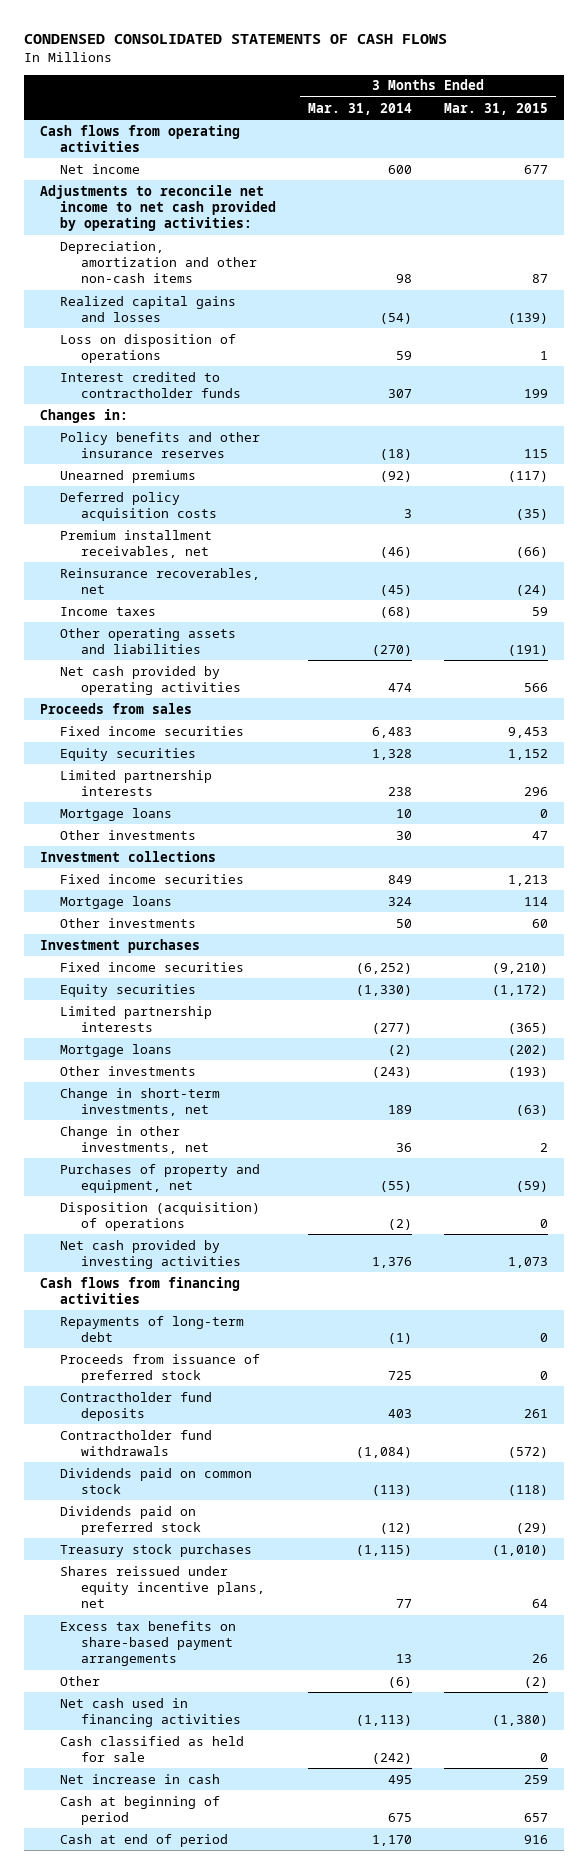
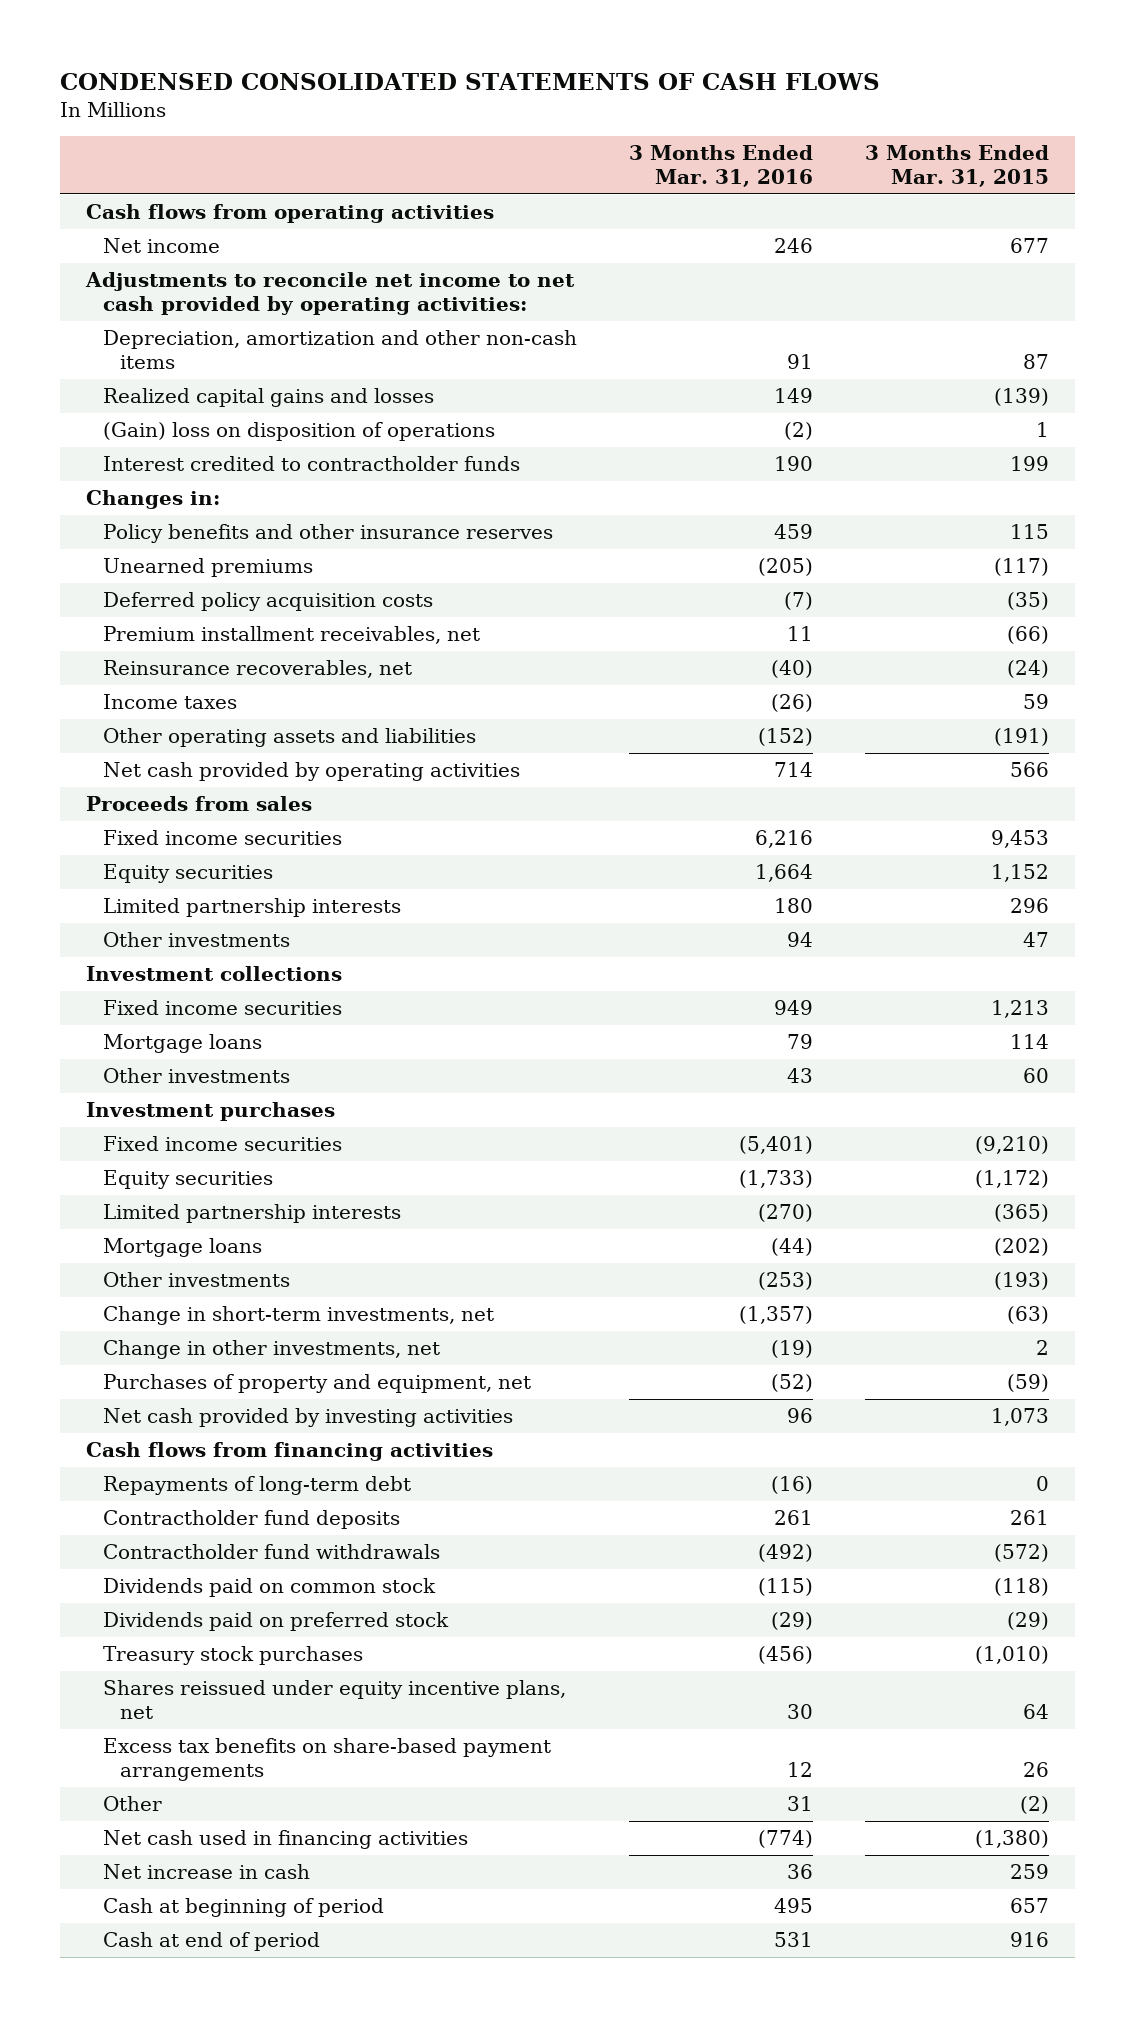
[308,102,413,115] Mar. 31, 2014 -> none
none -> [629,145,814,187] 3 Months Ended Mar. 31, 2016
[60,333,237,363] Loss on disposition of operations -> [102,422,495,442] (Gain) loss on disposition of operations
[60,807,173,821] Mortgage loans -> none
[60,1201,261,1231] Disposition (acquisition) of operations -> none
[60,1353,261,1383] Proceeds from issuance of preferred stock -> none
[60,1735,245,1762] Cash classified as held for sale -> none

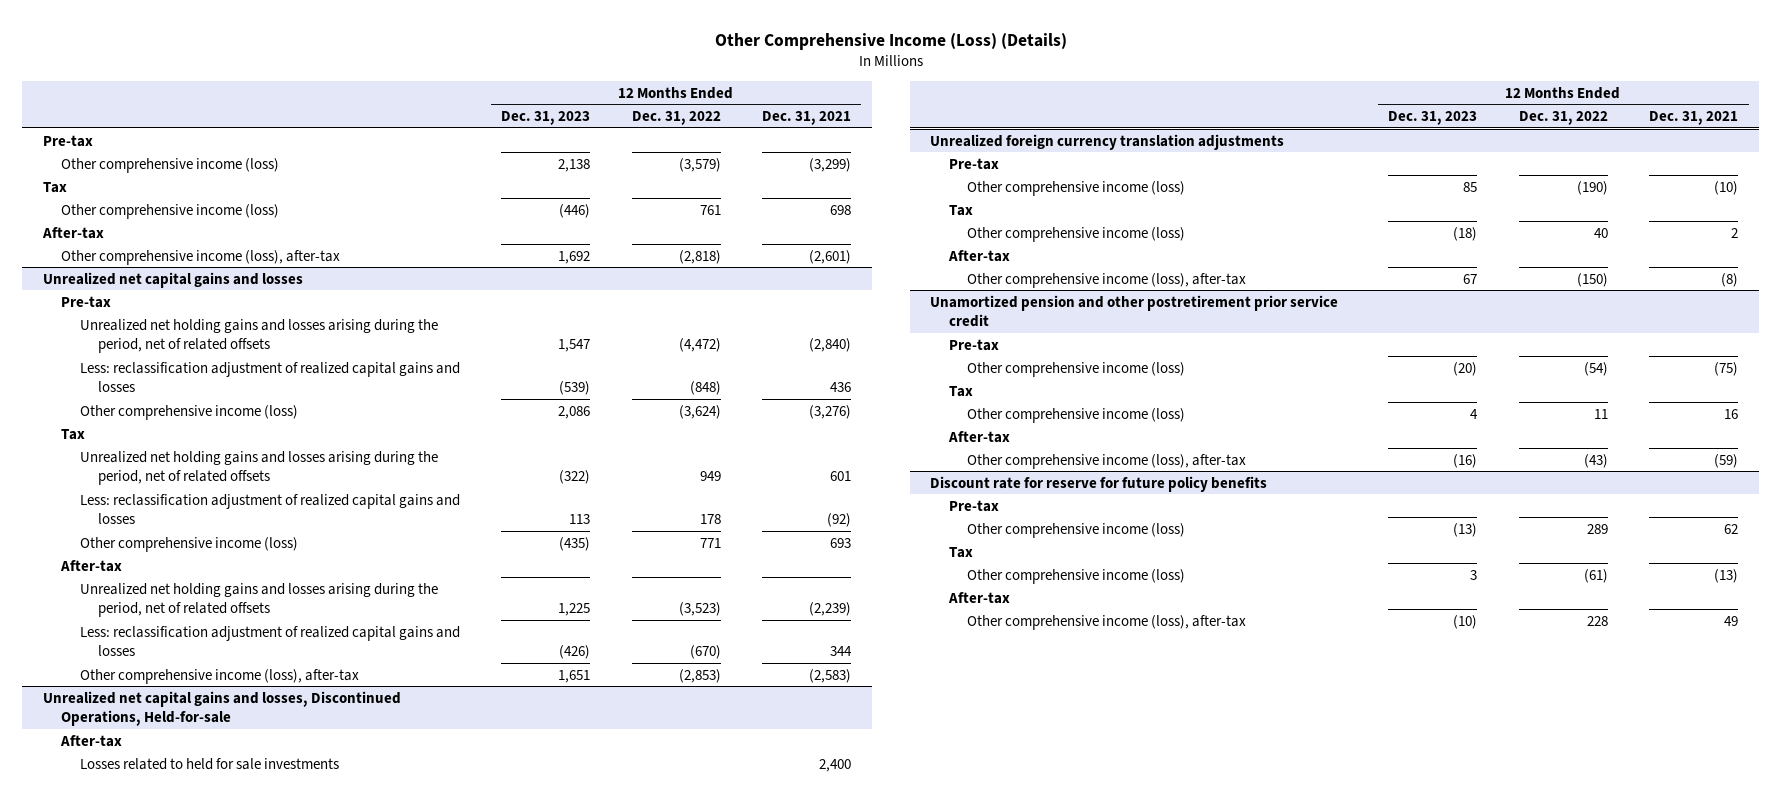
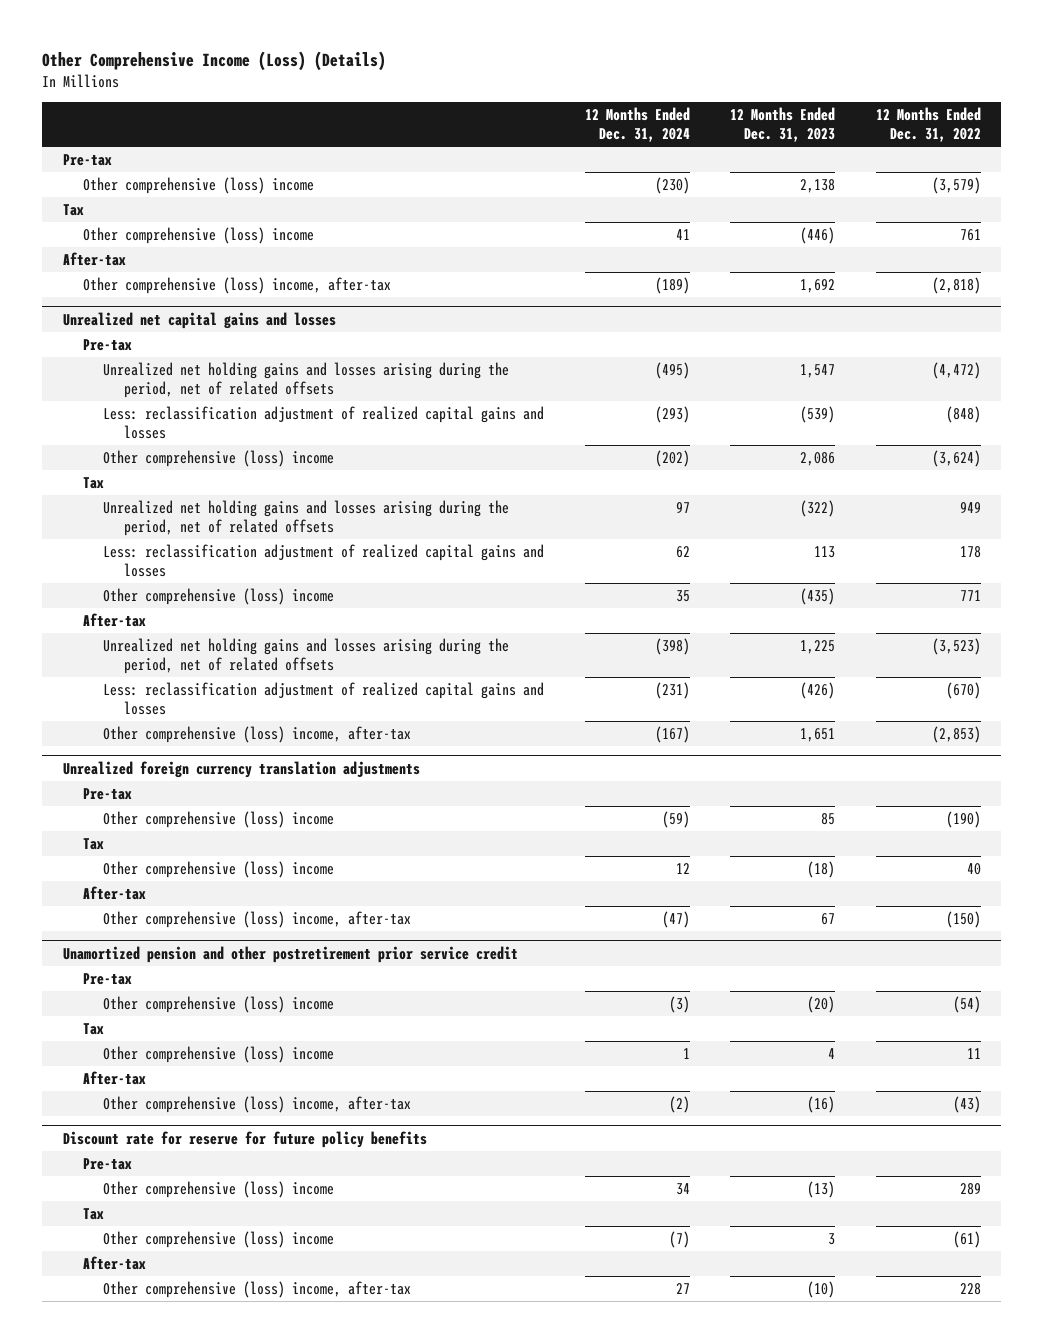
[762,111,852,126] Dec. 31, 2021 -> none
none -> [584,106,690,143] 12 Months Ended Dec. 31, 2024
[61,157,280,173] Other comprehensive income (loss) -> [82,176,314,194] Other comprehensive (loss) income
[61,203,280,219] Other comprehensive income (loss) -> [82,226,314,244] Other comprehensive (loss) income
[61,249,341,265] Other comprehensive income (loss), after-tax -> [82,276,391,294] Other comprehensive (loss) income, after-tax
[79,404,298,420] Other comprehensive income (loss) -> [103,449,335,467] Other comprehensive (loss) income
[79,536,298,552] Other comprehensive income (loss) -> [103,587,335,605] Other comprehensive (loss) income
[42,690,401,727] Unrealized net capital gains and losses, Discontinued Operations, Held-for-sale -> none
[60,734,123,747] After-tax -> none
[79,757,339,770] Losses related to held for sale investments -> none
[79,668,359,684] Other comprehensive income (loss), after-tax -> [103,725,412,743] Other comprehensive (loss) income, after-tax
[966,180,1185,196] Other comprehensive income (loss) -> [103,810,335,828] Other comprehensive (loss) income
[966,226,1185,242] Other comprehensive income (loss) -> [103,860,335,878] Other comprehensive (loss) income
[966,272,1246,288] Other comprehensive income (loss), after-tax -> [103,910,412,928] Other comprehensive (loss) income, after-tax
[966,361,1185,377] Other comprehensive income (loss) -> [103,995,335,1013] Other comprehensive (loss) income
[966,407,1185,423] Other comprehensive income (loss) -> [103,1045,335,1063] Other comprehensive (loss) income
[966,453,1246,469] Other comprehensive income (loss), after-tax -> [103,1095,412,1113] Other comprehensive (loss) income, after-tax
[966,522,1185,538] Other comprehensive income (loss) -> [103,1180,335,1198] Other comprehensive (loss) income
[966,568,1185,584] Other comprehensive income (loss) -> [103,1230,335,1248] Other comprehensive (loss) income
[966,614,1246,630] Other comprehensive income (loss), after-tax -> [103,1280,412,1298] Other comprehensive (loss) income, after-tax

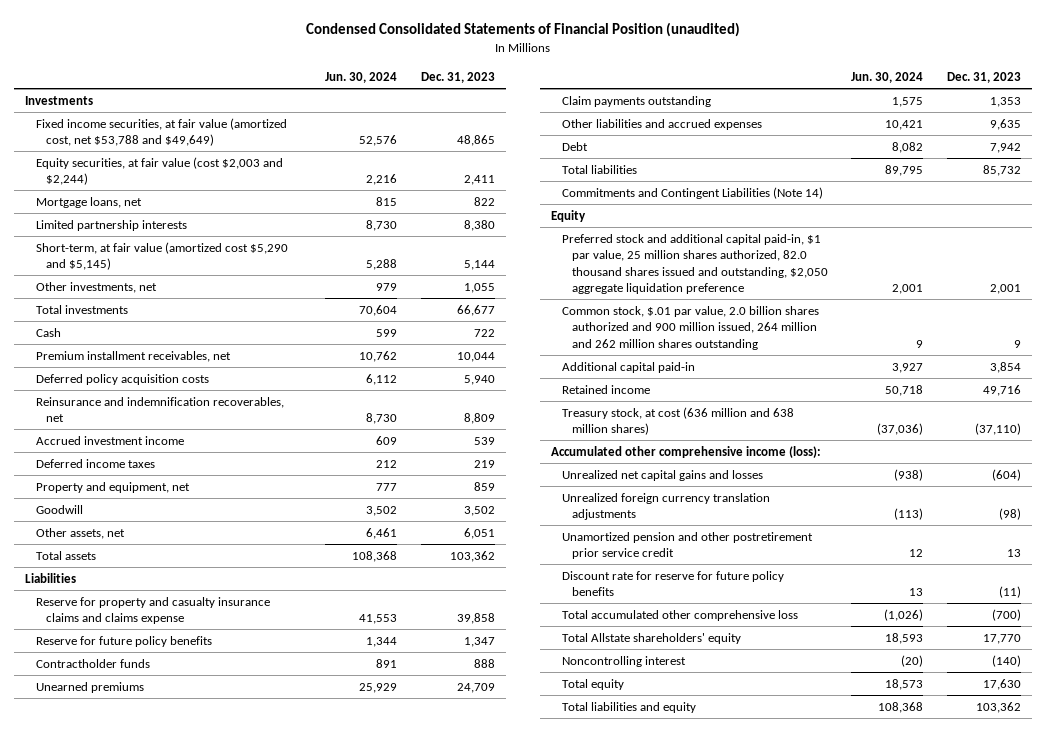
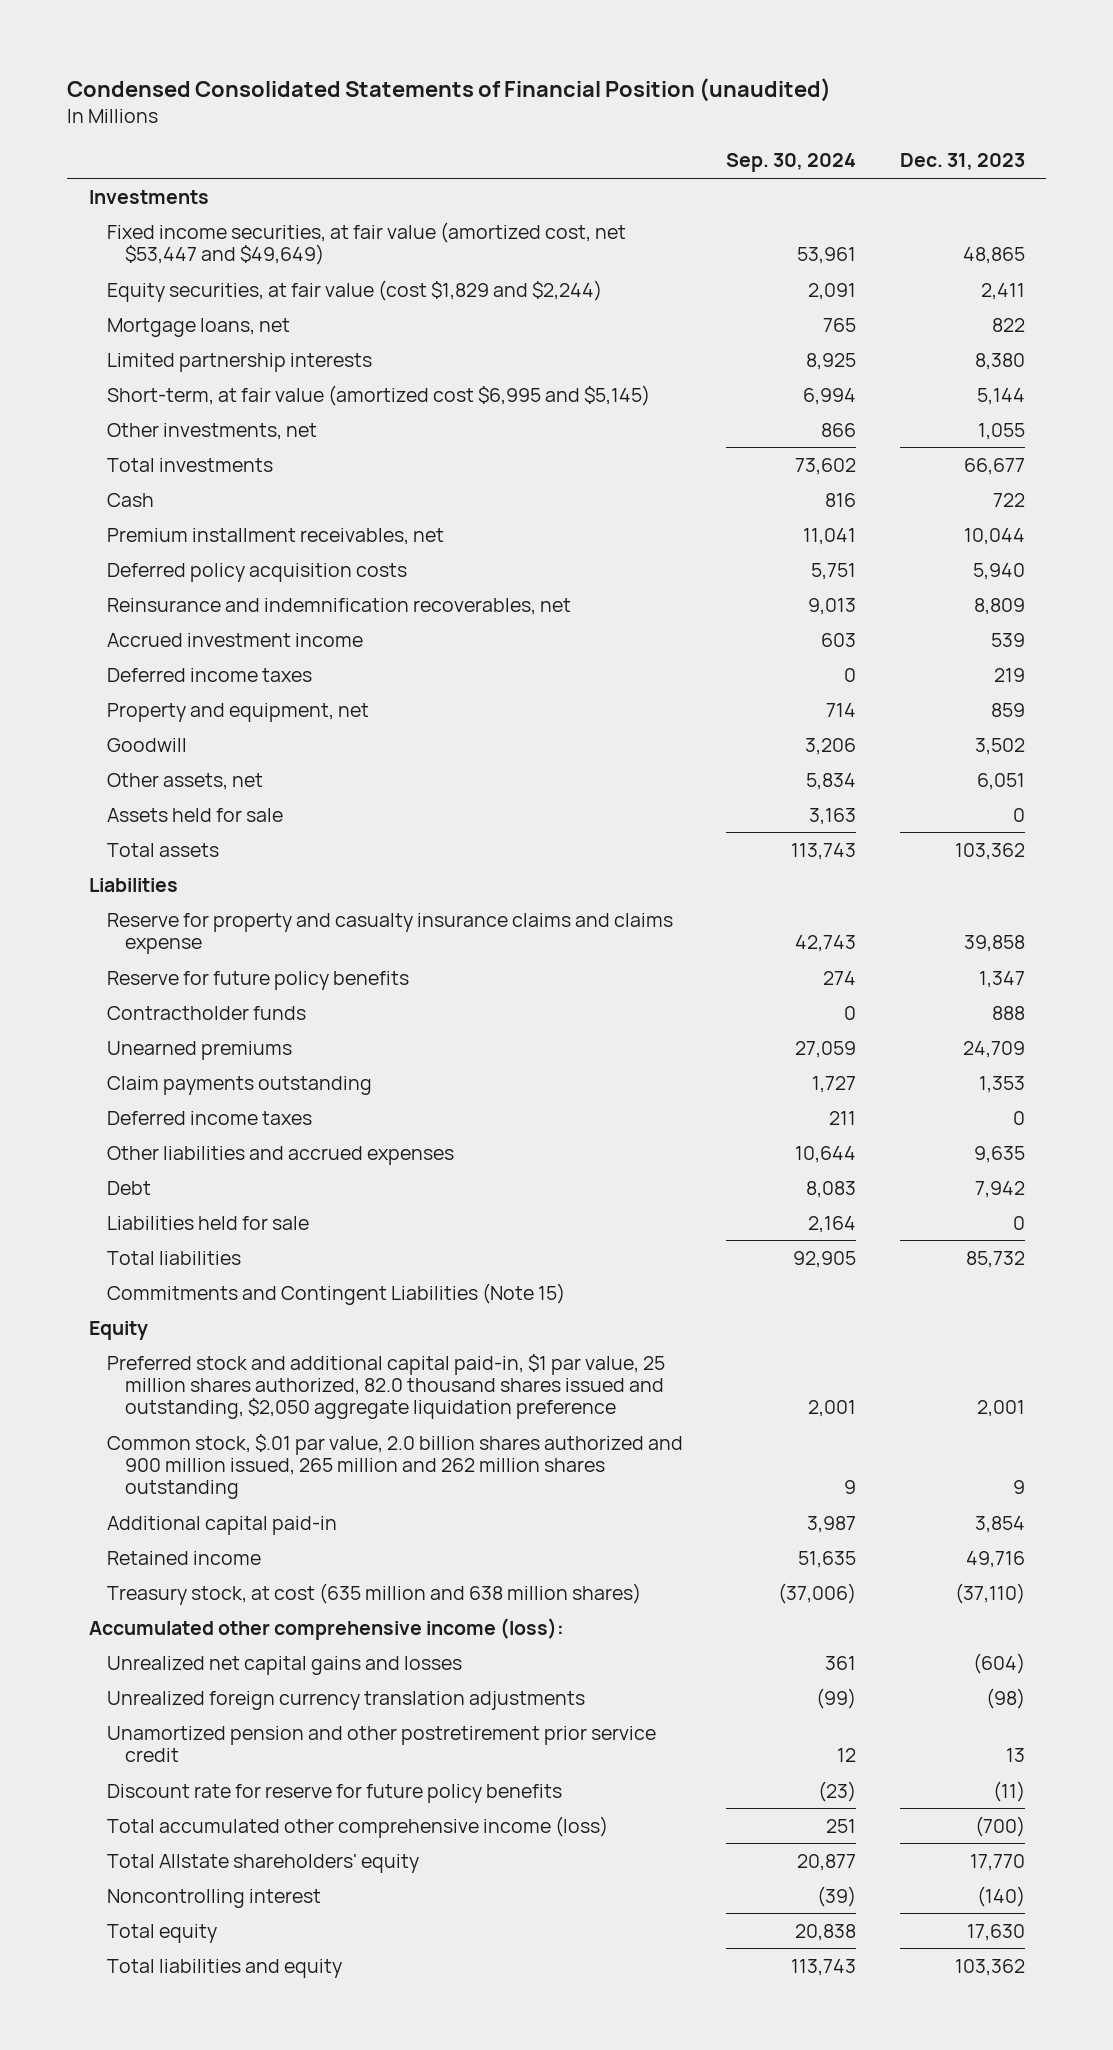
[325,72,398,84] Jun. 30, 2024 -> none
none -> [726,153,857,173] Sep. 30, 2024
[35,117,287,147] Fixed income securities, at fair value (amortized cost, net $53,788 and $49,649) -> [107,221,627,266] Fixed income securities, at fair value (amortized cost, net $53,447 and $49,649)
[35,156,283,186] Equity securities, at fair value (cost $2,003 and $2,244) -> [107,279,603,302] Equity securities, at fair value (cost $1,829 and $2,244)
[35,241,288,271] Short-term, at fair value (amortized cost $5,290 and $5,145) -> [107,384,651,406] Short-term, at fair value (amortized cost $6,995 and $5,145)
none -> [107,807,284,822] Assets held for sale
none -> [107,1110,313,1125] Deferred income taxes
none -> [107,1215,310,1230] Liabilities held for sale
[561,186,823,199] Commitments and Contingent Liabilities (Note 14) -> [107,1282,566,1305] Commitments and Contingent Liabilities (Note 15)
[561,305,819,350] Common stock, $.01 par value, 2.0 billion shares authorized and 900 million issued, 264 million and 262 million shares outstanding -> [107,1433,684,1500] Common stock, $.01 par value, 2.0 billion shares authorized and 900 million issued, 265 million and 262 million shares outstanding
[561,406,794,436] Treasury stock, at cost (636 million and 638 million shares) -> [107,1582,642,1605] Treasury stock, at cost (635 million and 638 million shares)
[561,609,798,621] Total accumulated other comprehensive loss -> [107,1815,609,1838] Total accumulated other comprehensive income (loss)

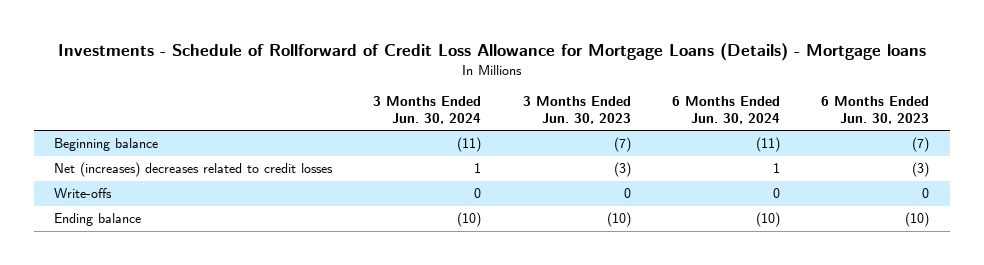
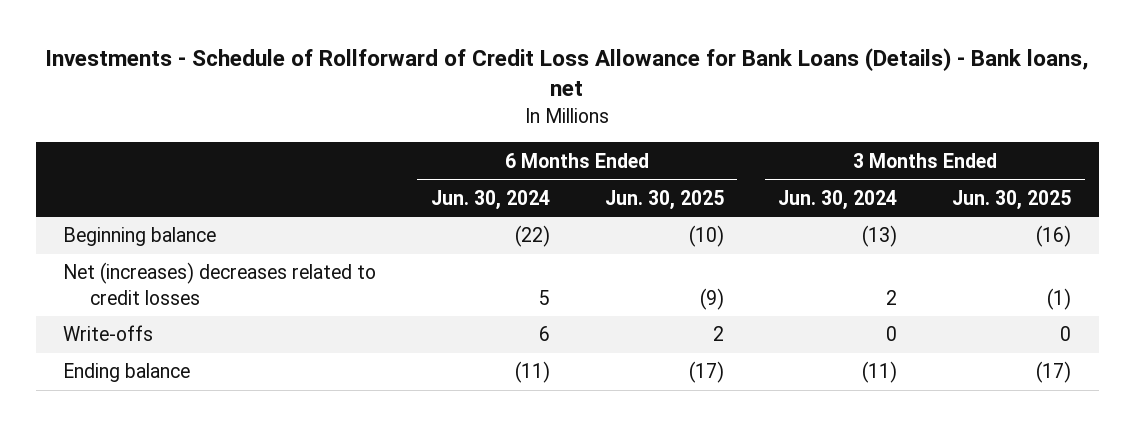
[57,42,926,61] Investments - Schedule of Rollforward of Credit Loss Allowance for Mortgage Loans (Details) - Mortgage loans -> [45,48,1089,97] Investments - Schedule of Rollforward of Credit Loss Allowance for Bank Loans (Details) - Bank loans, net
[522,96,631,124] 3 Months Ended Jun. 30, 2023 -> none
[821,96,930,124] 6 Months Ended Jun. 30, 2023 -> none
none -> [604,189,724,210] Jun. 30, 2025
none -> [952,189,1072,210] Jun. 30, 2025
[457,137,482,153] (11) -> [862,225,898,248] (13)
[756,137,781,153] (11) -> [514,225,550,248] (22)
[474,163,482,174] 1 -> [886,289,898,305] 2
[773,163,781,174] 1 -> [538,289,550,305] 5
[773,188,781,199] 0 -> [538,326,550,342] 6
[457,212,482,228] (10) -> [862,361,898,384] (11)
[756,212,781,228] (10) -> [514,361,550,384] (11)

